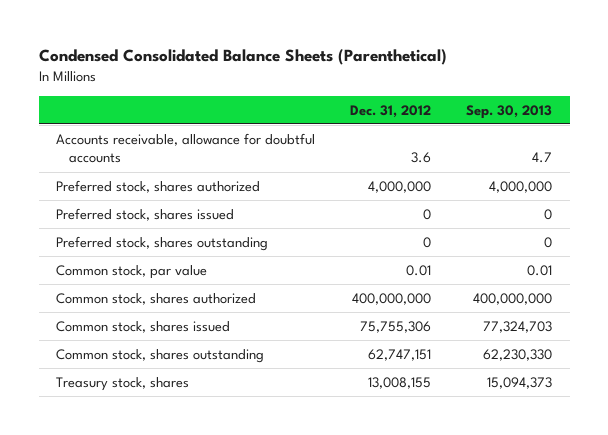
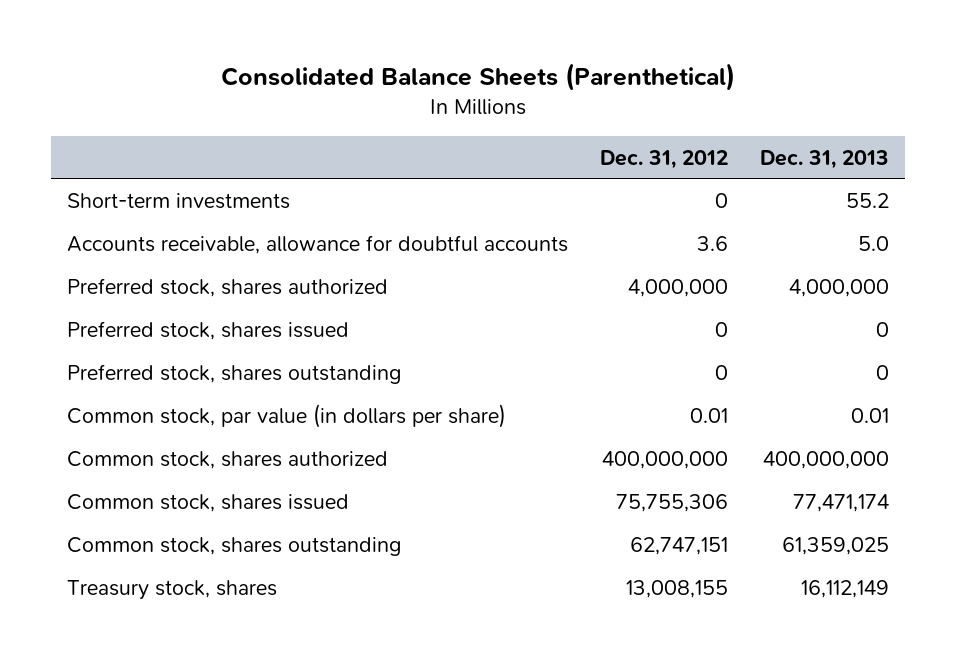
[38,49,447,66] Condensed Consolidated Balance Sheets (Parenthetical) -> [221,62,736,91] Consolidated Balance Sheets (Parenthetical)
[466,104,553,119] Sep. 30, 2013 -> none
none -> [760,149,890,169] Dec. 31, 2013
none -> [67,192,291,209] Short-term investments
[56,264,208,279] Common stock, par value -> [67,403,507,428] Common stock, par value (in dollars per share)

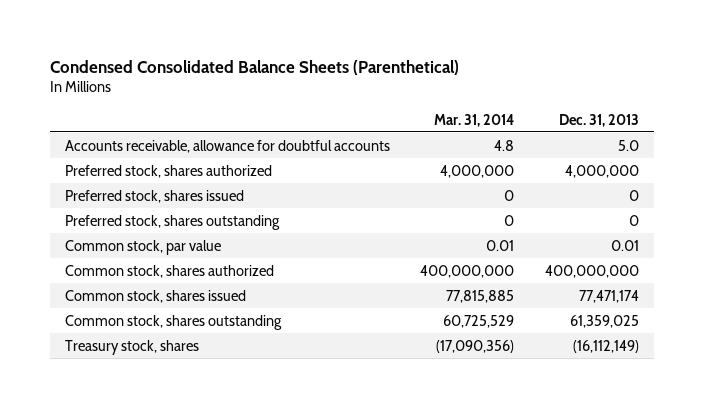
[221,62,736,91] Consolidated Balance Sheets (Parenthetical) -> [49,59,459,75] Condensed Consolidated Balance Sheets (Parenthetical)
[600,149,729,169] Dec. 31, 2012 -> none
none -> [434,113,515,127] Mar. 31, 2014
[67,192,291,209] Short-term investments -> none
[67,403,507,428] Common stock, par value (in dollars per share) -> [64,239,221,255] Common stock, par value
[801,579,890,598] 16,112,149 -> [572,339,639,353] (16,112,149)

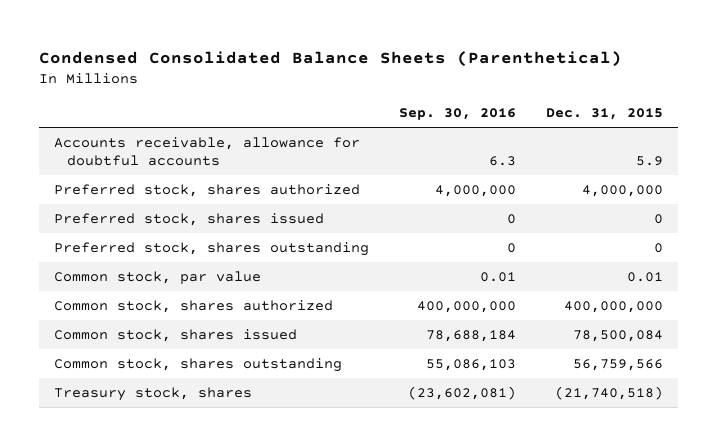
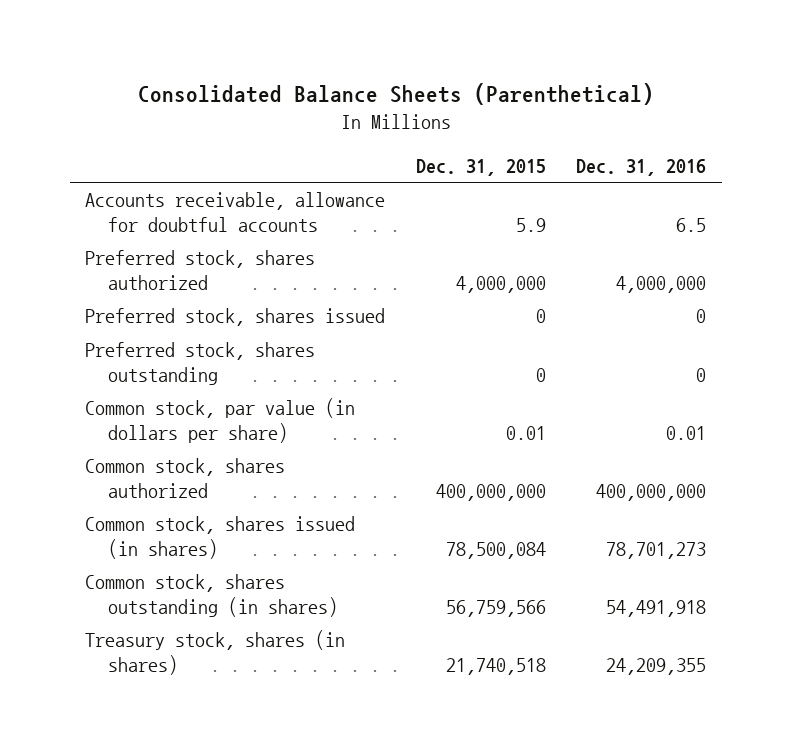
[39,50,623,67] Condensed Consolidated Balance Sheets (Parenthetical) -> [137,82,654,105] Consolidated Balance Sheets (Parenthetical)
[398,108,516,121] Sep. 30, 2016 -> none
none -> [576,158,707,176] Dec. 31, 2016
[54,270,262,284] Common stock, par value -> [84,398,355,443] Common stock, par value (in dollars per share)
[54,328,298,342] Common stock, shares issued -> [84,516,355,559] Common stock, shares issued (in shares)
[54,357,343,372] Common stock, shares outstanding -> [84,574,339,617] Common stock, shares outstanding (in shares)
[54,386,253,401] Treasury stock, shares -> [84,630,345,675] Treasury stock, shares (in shares)
[554,385,663,400] (21,740,518) -> [445,657,546,675] 21,740,518

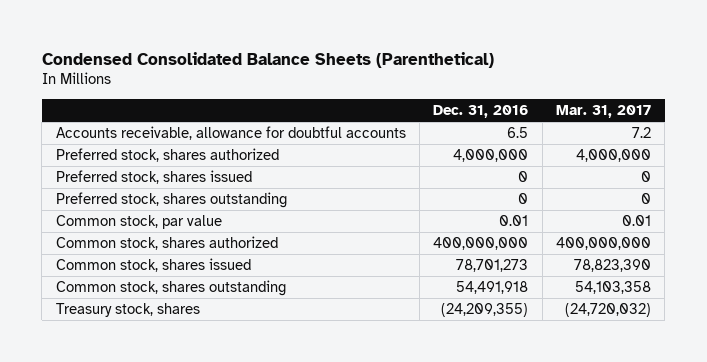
[137,82,654,105] Consolidated Balance Sheets (Parenthetical) -> [41,51,494,68] Condensed Consolidated Balance Sheets (Parenthetical)
[415,158,546,176] Dec. 31, 2015 -> none
none -> [556,105,652,119] Mar. 31, 2017
[84,398,355,443] Common stock, par value (in dollars per share) -> [55,215,222,230] Common stock, par value
[84,516,355,559] Common stock, shares issued (in shares) -> [55,258,251,273] Common stock, shares issued
[84,574,339,617] Common stock, shares outstanding (in shares) -> [55,280,286,297] Common stock, shares outstanding
[84,630,345,675] Treasury stock, shares (in shares) -> [55,303,200,318] Treasury stock, shares
[606,657,707,675] 24,209,355 -> [441,303,529,318] (24,209,355)

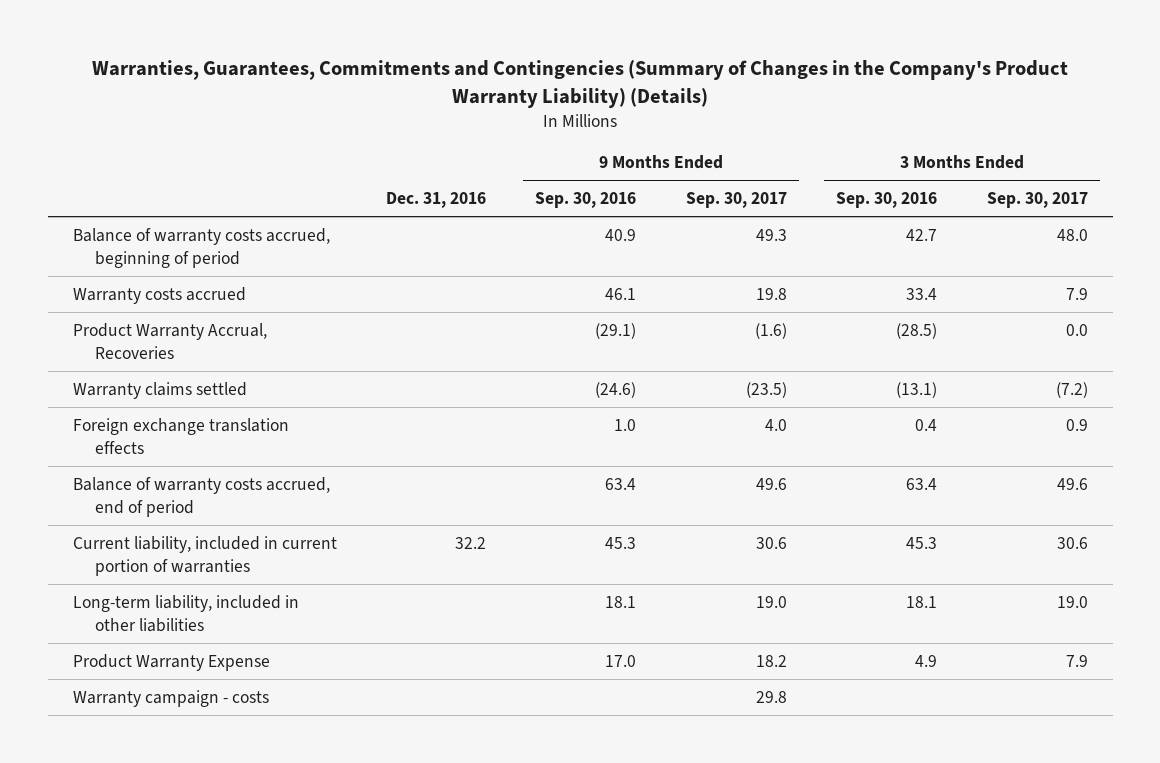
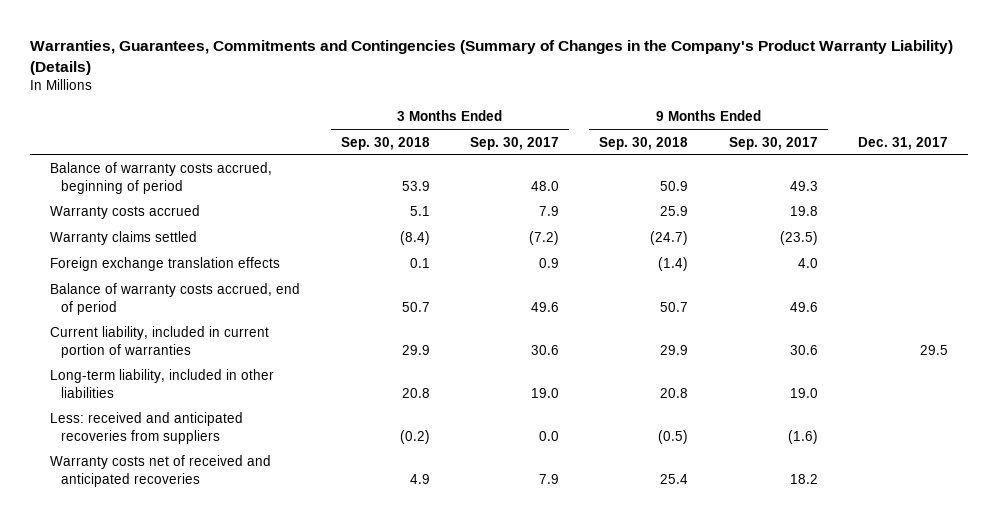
[385,192,486,209] Dec. 31, 2016 -> none
[535,192,637,209] Sep. 30, 2016 -> none
[836,192,938,209] Sep. 30, 2016 -> none
none -> [340,136,430,150] Sep. 30, 2018
none -> [599,136,689,150] Sep. 30, 2018
none -> [858,136,949,150] Dec. 31, 2017
[72,322,267,359] Product Warranty Accrual, Recoveries -> none
[72,689,269,707] Warranty campaign - costs -> none
none -> [50,412,244,444] Less: received and anticipated recoveries from suppliers
[72,653,270,671] Product Warranty Expense -> [50,455,272,487] Warranty costs net of received and anticipated recoveries

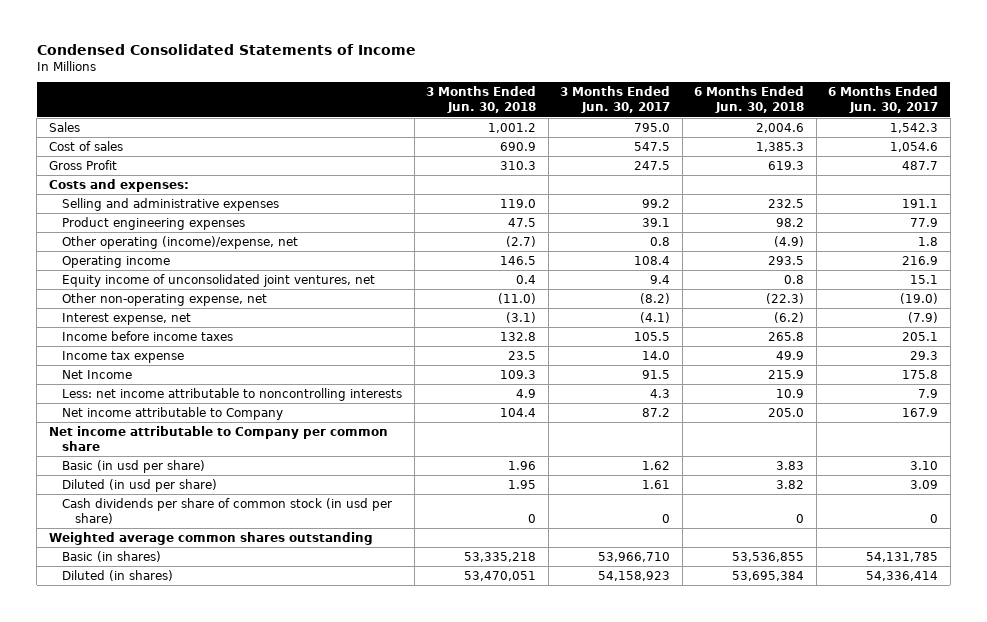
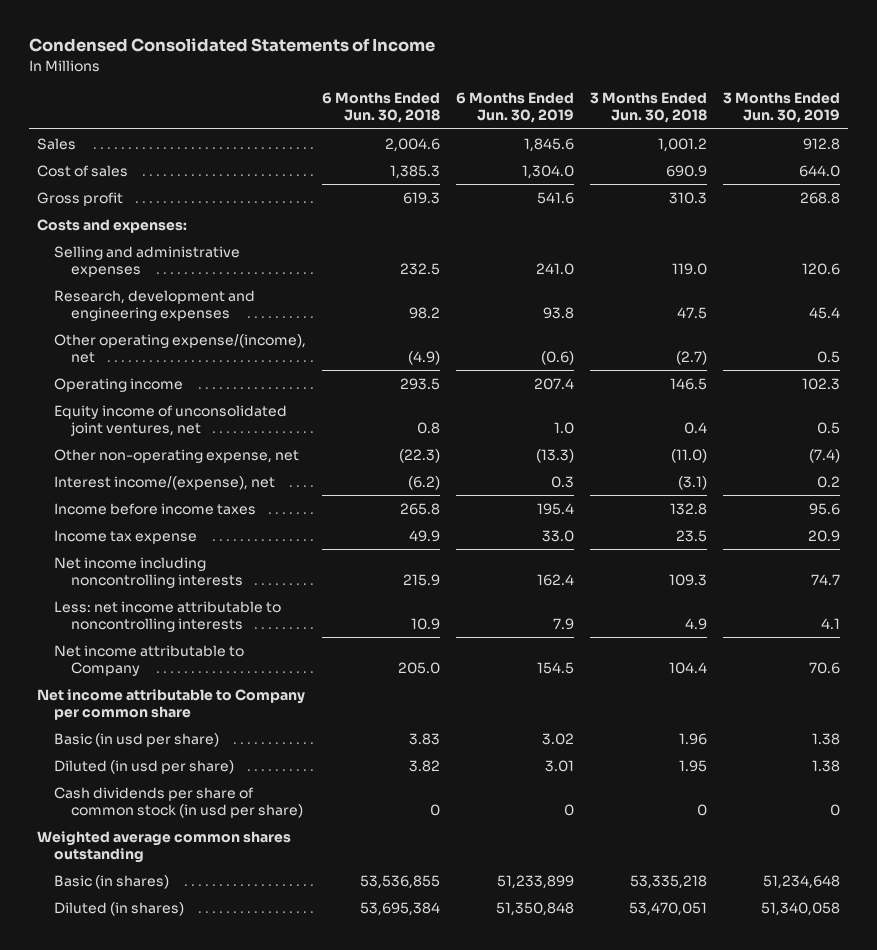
[560,86,671,114] 3 Months Ended Jun. 30, 2017 -> none
[828,86,939,114] 6 Months Ended Jun. 30, 2017 -> none
none -> [455,92,574,124] 6 Months Ended Jun. 30, 2019
none -> [722,92,840,124] 3 Months Ended Jun. 30, 2019
[48,159,117,170] Gross Profit -> [37,191,124,206] Gross profit
[62,216,246,230] Product engineering expenses -> [54,289,256,321] Research, development and engineering expenses
[62,235,299,249] Other operating (income)/expense, net -> [54,333,307,363] Other operating expense/(income), net
[62,312,192,325] Interest expense, net -> [54,475,276,490] Interest income/(expense), net
[62,369,133,379] Net Income -> [54,556,244,588] Net income including noncontrolling interests

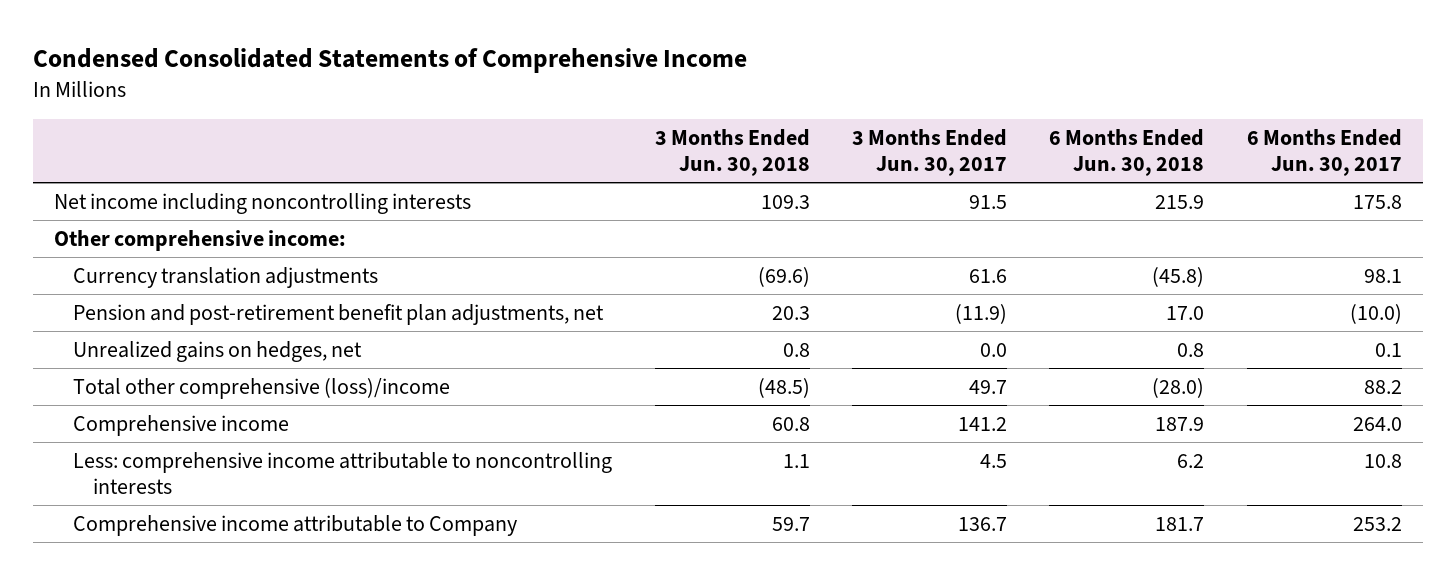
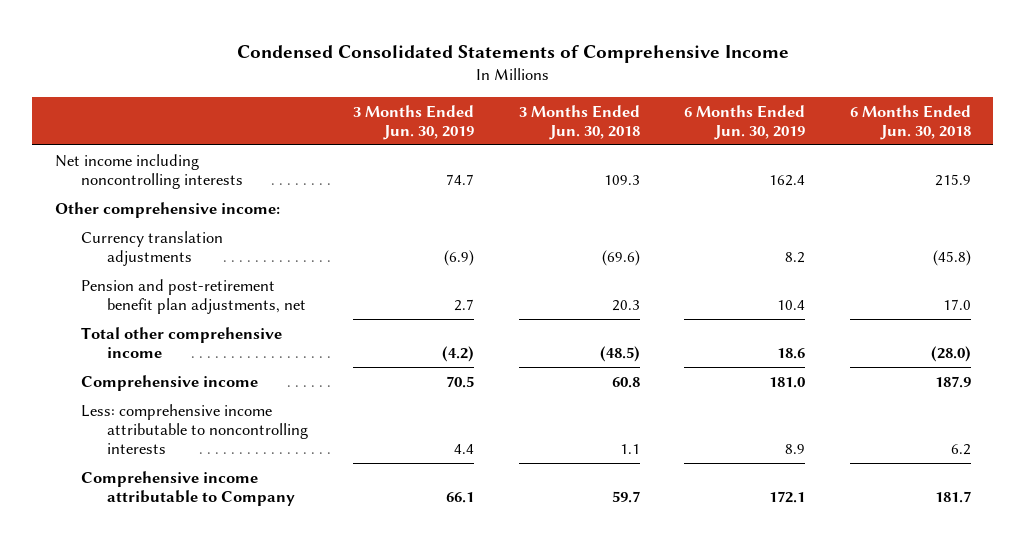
[852,129,1008,176] 3 Months Ended Jun. 30, 2017 -> none
[1246,129,1402,176] 6 Months Ended Jun. 30, 2017 -> none
none -> [353,104,475,140] 3 Months Ended Jun. 30, 2019
none -> [684,104,806,140] 6 Months Ended Jun. 30, 2019
[73,340,363,362] Unrealized gains on hedges, net -> none
[73,377,451,399] Total other comprehensive (loss)/income -> [80,326,282,358] Total other comprehensive income

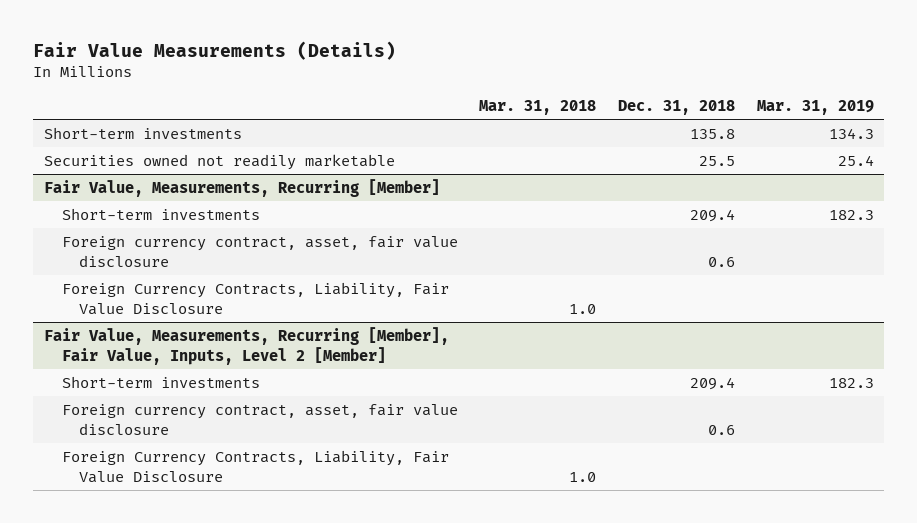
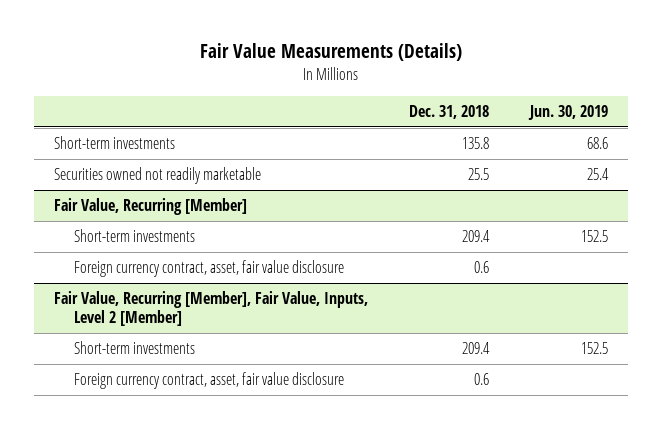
[479,100,597,116] Mar. 31, 2018 -> none
[756,100,874,116] Mar. 31, 2019 -> none
none -> [527,104,608,120] Jun. 30, 2019
[43,178,440,197] Fair Value, Measurements, Recurring [Member] -> [53,198,247,216] Fair Value, Recurring [Member]
[61,281,449,315] Foreign Currency Contracts, Liability, Fair Value Disclosure -> none
[43,326,449,365] Fair Value, Measurements, Recurring [Member], Fair Value, Inputs, Level 2 [Member] -> [53,291,368,327] Fair Value, Recurring [Member], Fair Value, Inputs, Level 2 [Member]
[61,449,449,483] Foreign Currency Contracts, Liability, Fair Value Disclosure -> none

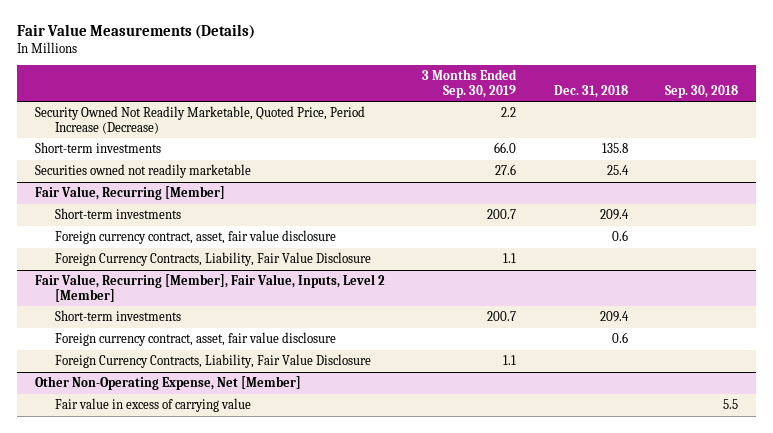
[527,104,608,120] Jun. 30, 2019 -> none
none -> [422,69,518,98] 3 Months Ended Sep. 30, 2019
none -> [664,84,738,98] Sep. 30, 2018
none -> [35,106,366,134] Security Owned Not Readily Marketable, Quoted Price, Period Increase (Decrease)
[467,168,489,181] 25.5 -> [606,165,629,176] 25.4
none -> [54,252,371,267] Foreign Currency Contracts, Liability, Fair Value Disclosure
none -> [54,354,371,369] Foreign Currency Contracts, Liability, Fair Value Disclosure
none -> [35,376,302,391] Other Non-Operating Expense, Net [Member]
none -> [54,398,251,413] Fair value in excess of carrying value

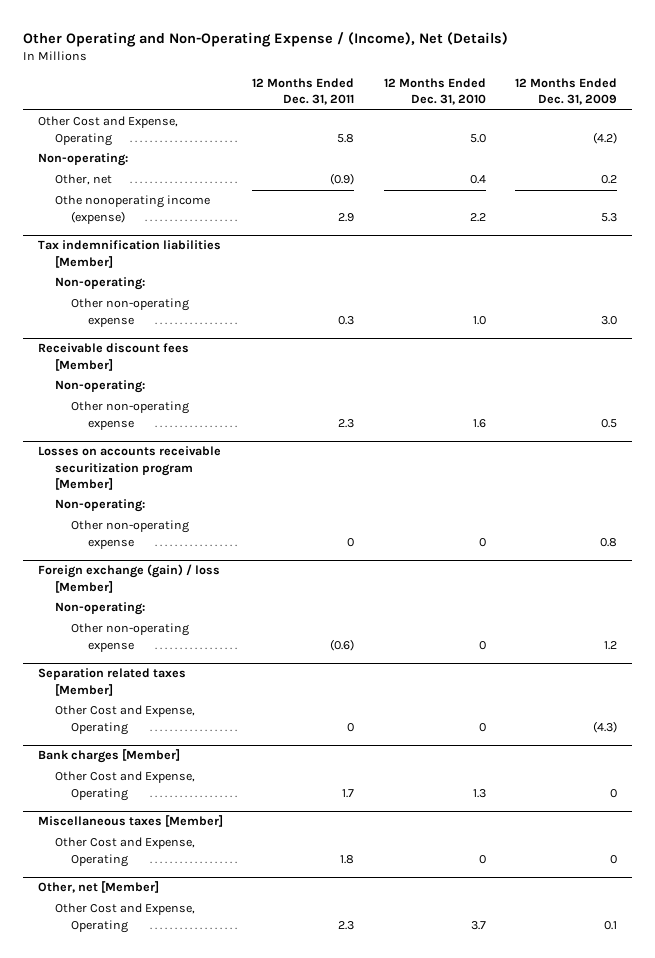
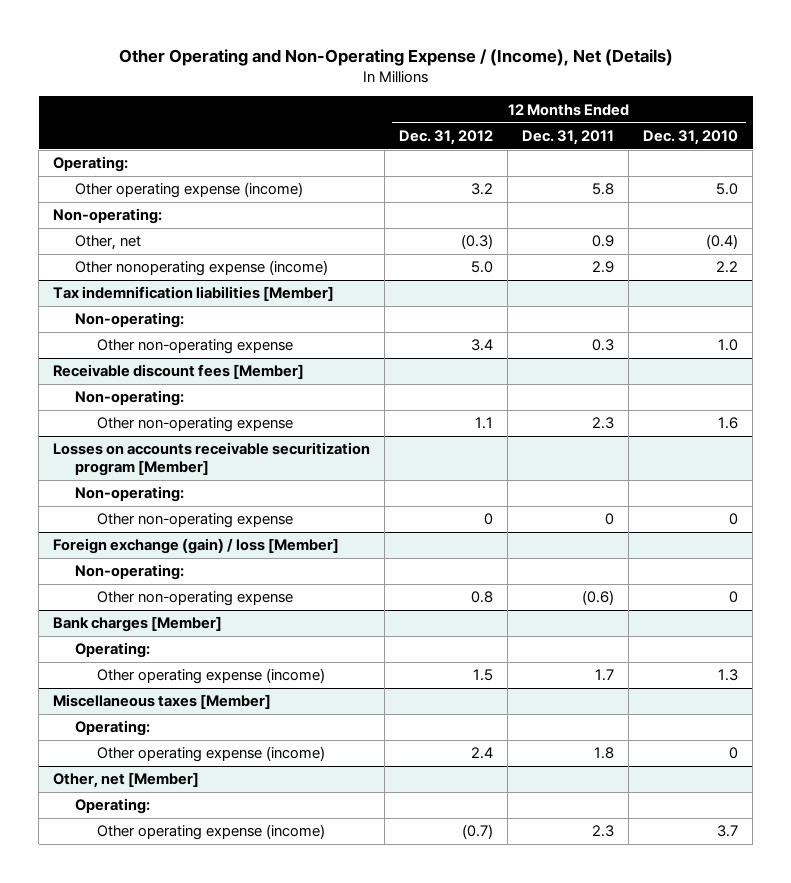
[515,78,618,106] 12 Months Ended Dec. 31, 2009 -> none
none -> [399,129,494,145] Dec. 31, 2012
none -> [53,156,129,173] Operating:
[37,116,178,146] Other Cost and Expense, Operating -> [75,182,304,199] Other operating expense (income)
[330,173,355,186] (0.9) -> [592,235,615,248] 0.9
[469,175,486,185] 0.4 -> [706,234,739,250] (0.4)
[54,195,210,224] Othe nonoperating income (expense) -> [75,260,329,277] Other nonoperating expense (income)
[37,668,186,696] Separation related taxes [Member] -> none
[54,705,195,735] Other Cost and Expense, Operating -> none
none -> [75,642,151,659] Operating:
[54,771,195,801] Other Cost and Expense, Operating -> [97,668,326,685] Other operating expense (income)
none -> [75,720,151,737] Operating:
[54,837,195,867] Other Cost and Expense, Operating -> [97,746,326,763] Other operating expense (income)
none -> [75,798,151,815] Operating:
[54,903,195,933] Other Cost and Expense, Operating -> [97,824,326,841] Other operating expense (income)

